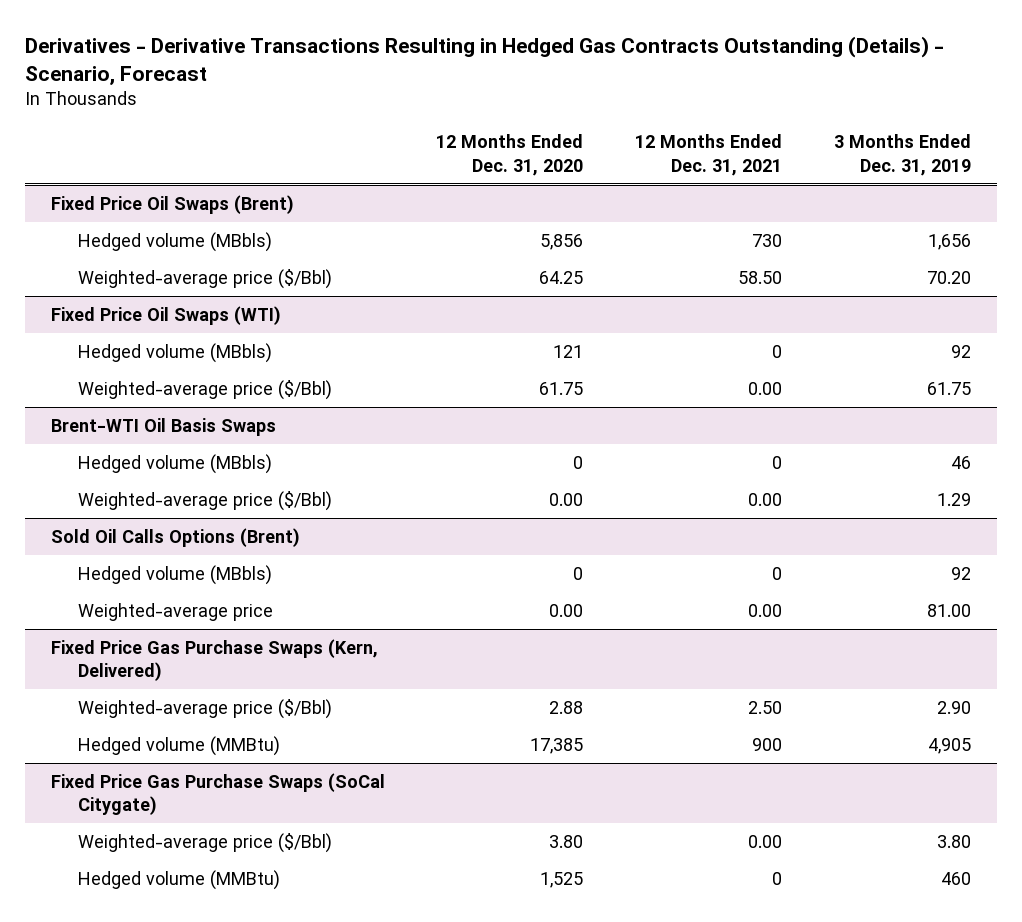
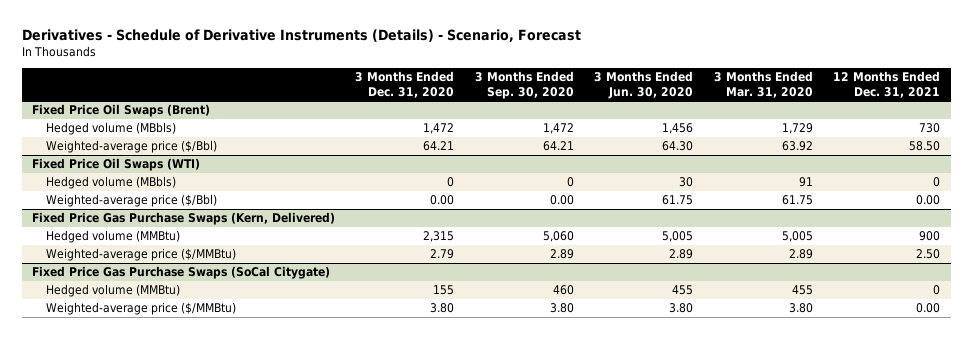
[24,35,944,85] Derivatives - Derivative Transactions Resulting in Hedged Gas Contracts Outstanding (Details) - Scenario, Forecast -> [21,29,581,43] Derivatives - Schedule of Derivative Instruments (Details) - Scenario, Forecast
[436,134,584,176] 12 Months Ended Dec. 31, 2020 -> none
[834,134,972,176] 3 Months Ended Dec. 31, 2019 -> none
none -> [355,71,455,98] 3 Months Ended Dec. 31, 2020
none -> [474,71,574,99] 3 Months Ended Sep. 30, 2020
none -> [594,71,694,99] 3 Months Ended Jun. 30, 2020
none -> [713,71,813,98] 3 Months Ended Mar. 31, 2020
[50,418,276,437] Brent-WTI Oil Basis Swaps -> none
[78,454,273,475] Hedged volume (MBbls) -> none
[78,491,333,512] Weighted-average price ($/Bbl) -> none
[50,528,300,548] Sold Oil Calls Options (Brent) -> none
[78,565,273,586] Hedged volume (MBbls) -> none
[78,603,274,622] Weighted-average price -> none
[78,699,333,720] Weighted-average price ($/Bbl) -> none
none -> [46,248,237,262] Weighted-average price ($/MMBtu)
[78,833,333,854] Weighted-average price ($/Bbl) -> none
none -> [46,302,237,316] Weighted-average price ($/MMBtu)

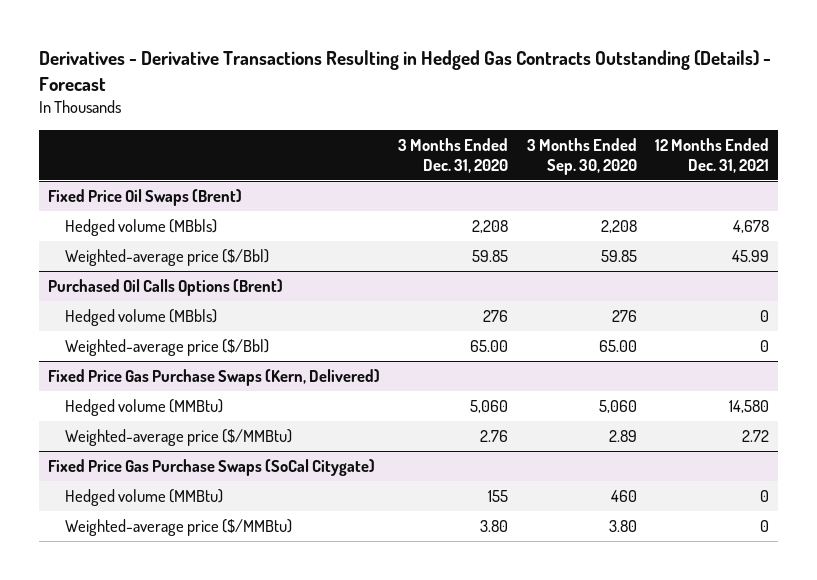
[21,29,581,43] Derivatives - Schedule of Derivative Instruments (Details) - Scenario, Forecast -> [38,49,771,91] Derivatives - Derivative Transactions Resulting in Hedged Gas Contracts Outstanding (Details) - Forecast
[594,71,694,99] 3 Months Ended Jun. 30, 2020 -> none
[713,71,813,98] 3 Months Ended Mar. 31, 2020 -> none
[423,123,455,135] 1,472 -> [472,220,509,234] 2,208
[542,123,574,135] 1,472 -> [600,220,637,234] 2,208
[919,123,941,134] 730 -> [733,220,770,234] 4,678
[423,141,455,152] 64.21 -> [472,250,509,263] 59.85
[542,141,574,152] 64.21 -> [600,250,637,263] 59.85
[909,141,941,152] 58.50 -> [732,250,770,263] 45.99
[31,158,200,172] Fixed Price Oil Swaps (WTI) -> [48,279,284,297] Purchased Oil Calls Options (Brent)
[447,177,455,188] 0 -> [483,310,509,323] 276
[566,177,574,188] 0 -> [611,310,637,323] 276
[430,195,455,206] 0.00 -> [470,340,509,353] 65.00
[549,195,574,206] 0.00 -> [598,340,637,353] 65.00
[916,195,941,206] 0.00 -> [760,340,770,353] 0
[423,231,455,243] 2,315 -> [470,400,509,414] 5,060
[919,231,941,242] 900 -> [729,400,770,414] 14,580
[430,249,455,260] 2.79 -> [480,430,509,443] 2.76
[916,249,941,260] 2.50 -> [742,430,770,443] 2.72
[916,303,941,314] 0.00 -> [760,520,770,533] 0

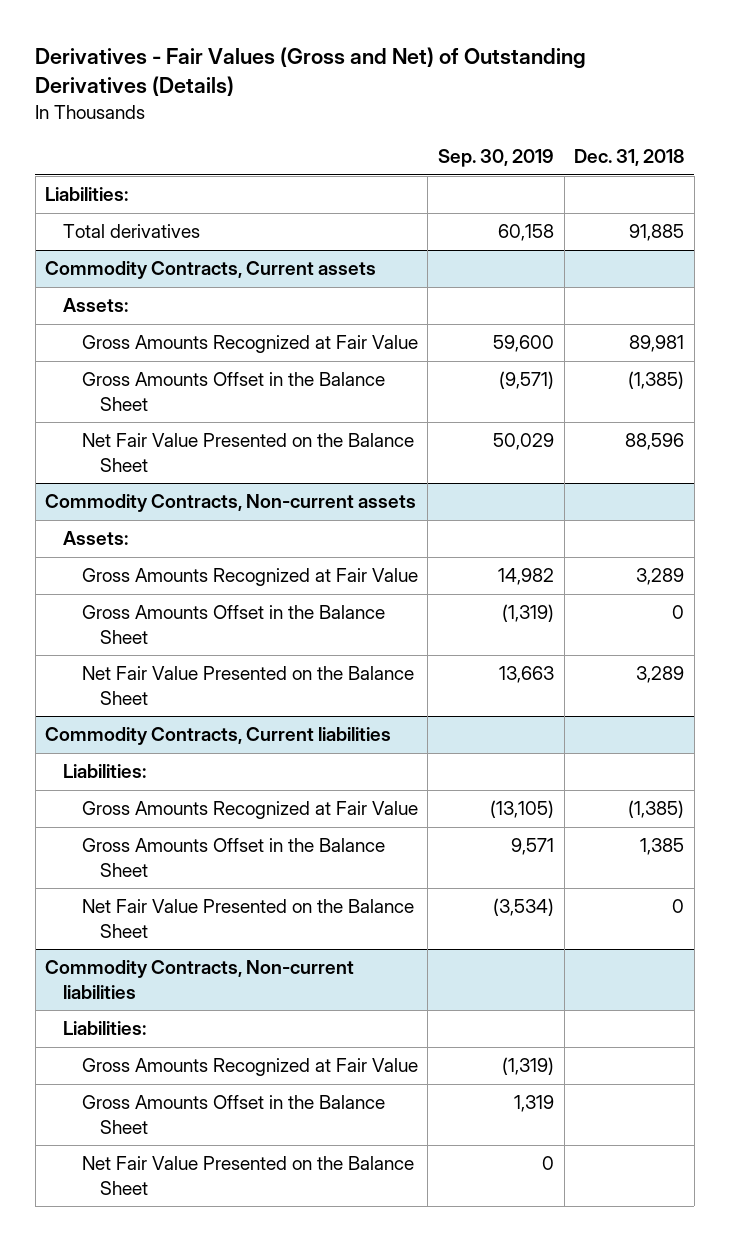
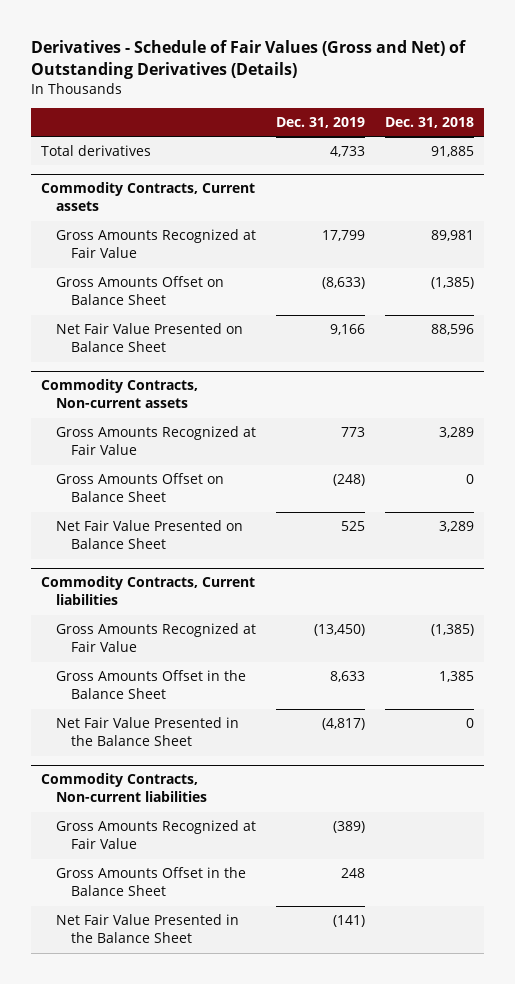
[35,47,587,97] Derivatives - Fair Values (Gross and Net) of Outstanding Derivatives (Details) -> [31,40,467,79] Derivatives - Schedule of Fair Values (Gross and Net) of Outstanding Derivatives (Details)
[438,149,555,168] Sep. 30, 2019 -> none
none -> [275,116,365,128] Dec. 31, 2019
[45,187,129,202] Liabilities: -> none
[63,298,129,313] Assets: -> none
[81,372,385,411] Gross Amounts Offset in the Balance Sheet -> [56,276,225,306] Gross Amounts Offset on Balance Sheet
[81,433,414,472] Net Fair Value Presented on the Balance Sheet -> [56,323,244,353] Net Fair Value Presented on Balance Sheet
[63,531,129,546] Assets: -> none
[81,605,385,644] Gross Amounts Offset in the Balance Sheet -> [56,473,225,503] Gross Amounts Offset on Balance Sheet
[81,666,414,705] Net Fair Value Presented on the Balance Sheet -> [56,520,244,550] Net Fair Value Presented on Balance Sheet
[63,764,147,779] Liabilities: -> none
[81,899,414,938] Net Fair Value Presented on the Balance Sheet -> [56,717,240,747] Net Fair Value Presented in the Balance Sheet
[63,1021,147,1036] Liabilities: -> none
[81,1156,414,1195] Net Fair Value Presented on the Balance Sheet -> [56,914,240,944] Net Fair Value Presented in the Balance Sheet

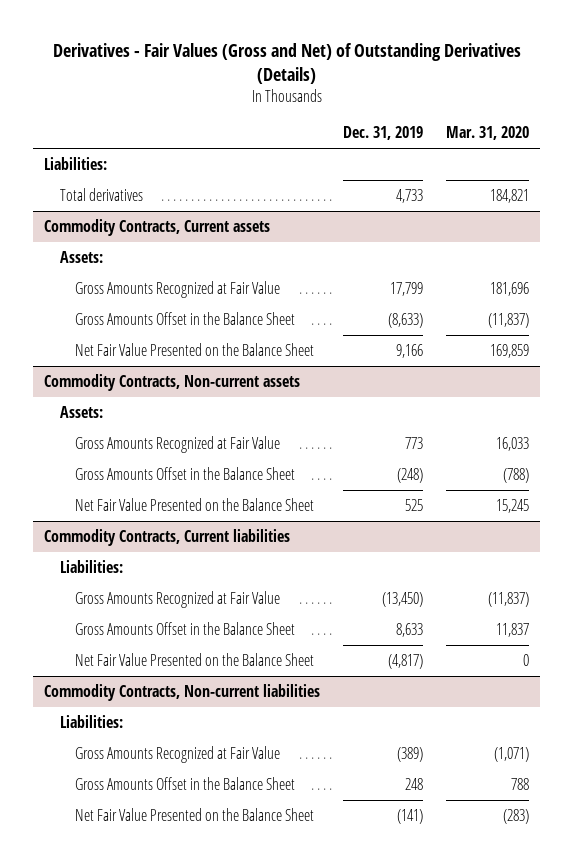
[31,40,467,79] Derivatives - Schedule of Fair Values (Gross and Net) of Outstanding Derivatives (Details) -> [52,42,521,84] Derivatives - Fair Values (Gross and Net) of Outstanding Derivatives (Details)
[384,116,474,128] Dec. 31, 2018 -> none
none -> [445,126,529,141] Mar. 31, 2020
none -> [44,157,108,171] Liabilities:
none -> [59,251,103,264] Assets:
[56,276,225,306] Gross Amounts Offset on Balance Sheet -> [74,312,295,326] Gross Amounts Offset in the Balance Sheet
[56,323,244,353] Net Fair Value Presented on Balance Sheet -> [74,343,314,357] Net Fair Value Presented on the Balance Sheet
none -> [59,406,103,419] Assets:
[56,473,225,503] Gross Amounts Offset on Balance Sheet -> [74,467,295,481] Gross Amounts Offset in the Balance Sheet
[56,520,244,550] Net Fair Value Presented on Balance Sheet -> [74,498,314,512] Net Fair Value Presented on the Balance Sheet
none -> [59,560,123,574] Liabilities:
[56,717,240,747] Net Fair Value Presented in the Balance Sheet -> [74,653,314,667] Net Fair Value Presented on the Balance Sheet
none -> [59,715,123,729] Liabilities:
[56,914,240,944] Net Fair Value Presented in the Balance Sheet -> [74,808,314,822] Net Fair Value Presented on the Balance Sheet

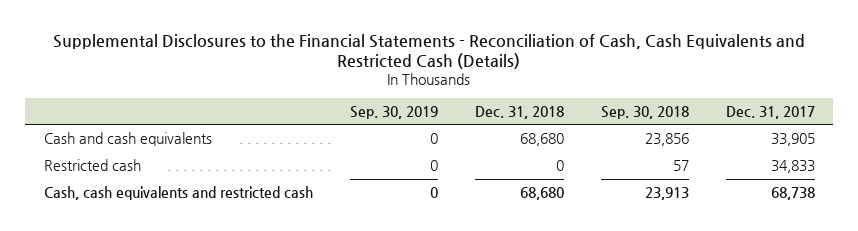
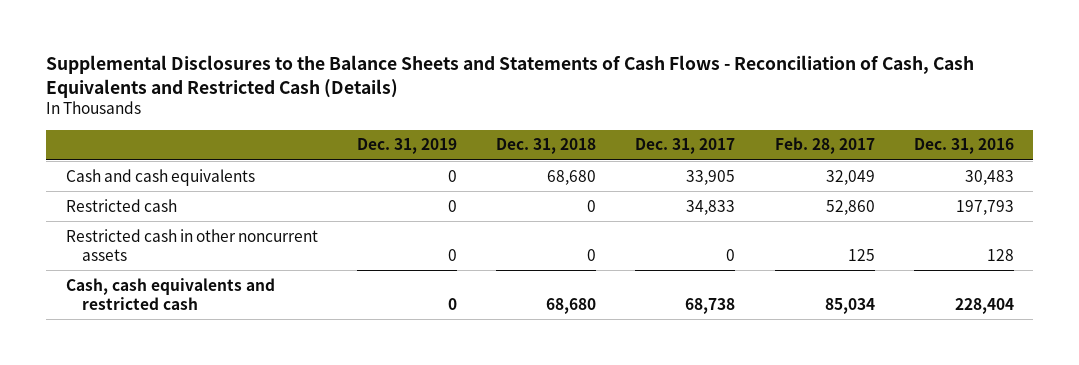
[53,33,806,70] Supplemental Disclosures to the Financial Statements - Reconciliation of Cash, Cash Equivalents and Restricted Cash (Details) -> [45,54,974,98] Supplemental Disclosures to the Balance Sheets and Statements of Cash Flows - Reconciliation of Cash, Cash Equivalents and Restricted Cash (Details)
[349,105,438,119] Sep. 30, 2019 -> none
[600,105,689,119] Sep. 30, 2018 -> none
none -> [356,138,457,155] Dec. 31, 2019
none -> [774,137,875,155] Feb. 28, 2017
none -> [913,138,1014,155] Dec. 31, 2016
none -> [65,228,318,261] Restricted cash in other noncurrent assets

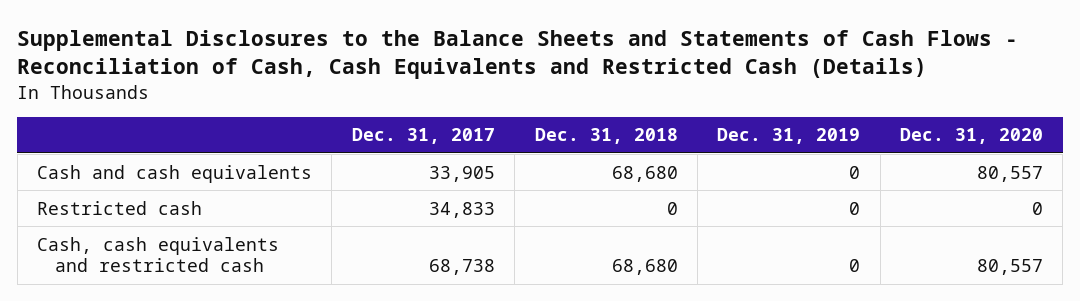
[774,137,875,155] Feb. 28, 2017 -> none
[913,138,1014,155] Dec. 31, 2016 -> none
none -> [899,128,1043,145] Dec. 31, 2020
[65,228,318,261] Restricted cash in other noncurrent assets -> none

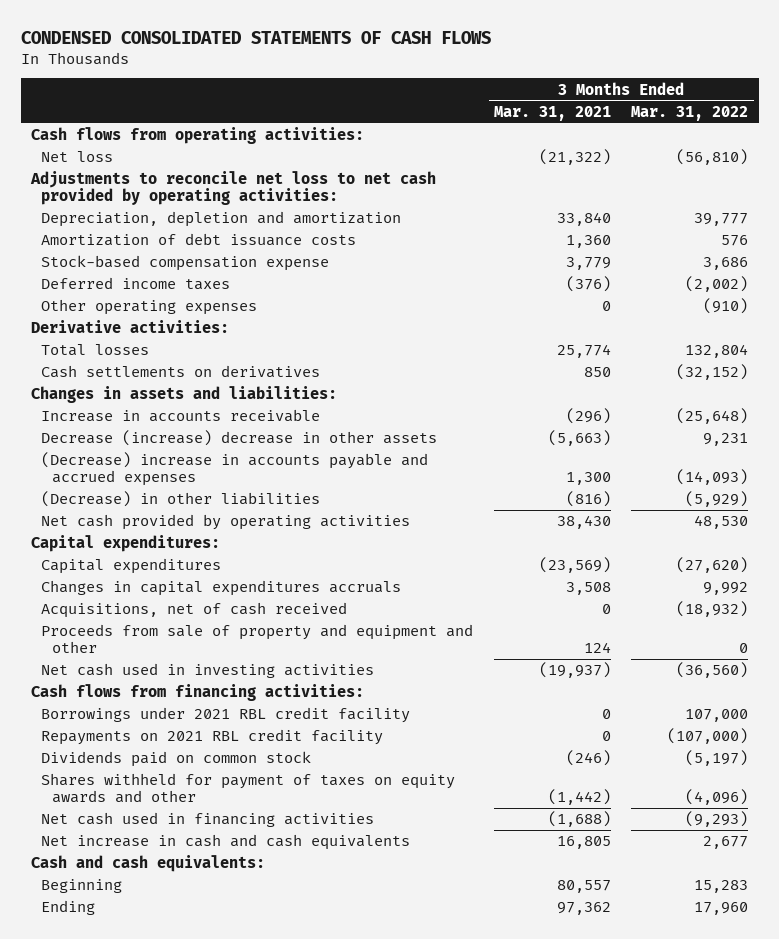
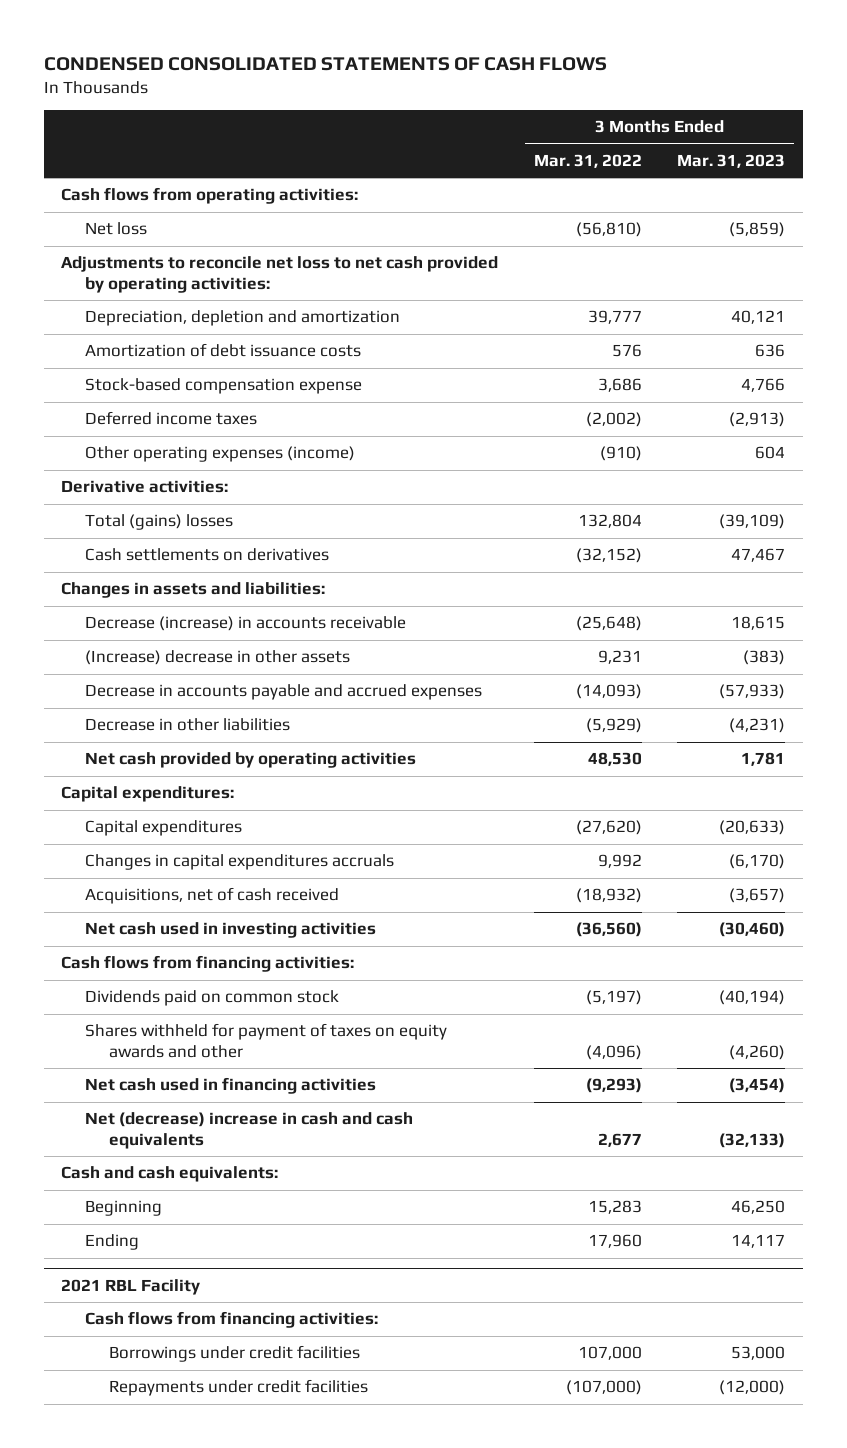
[493,105,611,121] Mar. 31, 2021 -> none
none -> [677,154,786,169] Mar. 31, 2023
[41,299,258,316] Other operating expenses -> [84,446,355,463] Other operating expenses (income)
[41,344,150,357] Total losses -> [84,514,233,531] Total (gains) losses
[41,409,321,423] Increase in accounts receivable -> [84,616,406,632] Decrease (increase) in accounts receivable
[41,430,438,447] Decrease (increase) decrease in other assets -> [84,650,350,666] (Increase) decrease in other assets
[41,452,429,487] (Decrease) increase in accounts payable and accrued expenses -> [84,684,482,701] Decrease in accounts payable and accrued expenses
[41,491,321,508] (Decrease) in other liabilities -> [84,718,290,732] Decrease in other liabilities
[41,624,474,654] Proceeds from sale of property and equipment and other -> none
[41,707,411,724] Borrowings under 2021 RBL credit facility -> none
[41,729,384,746] Repayments on 2021 RBL credit facility -> none
[41,834,411,851] Net increase in cash and cash equivalents -> [84,1112,413,1150] Net (decrease) increase in cash and cash equivalents
none -> [61,1278,201,1295] 2021 RBL Facility
none -> [84,1311,378,1329] Cash flows from financing activities:
none -> [108,1345,360,1363] Borrowings under credit facilities
none -> [108,1379,368,1397] Repayments under credit facilities

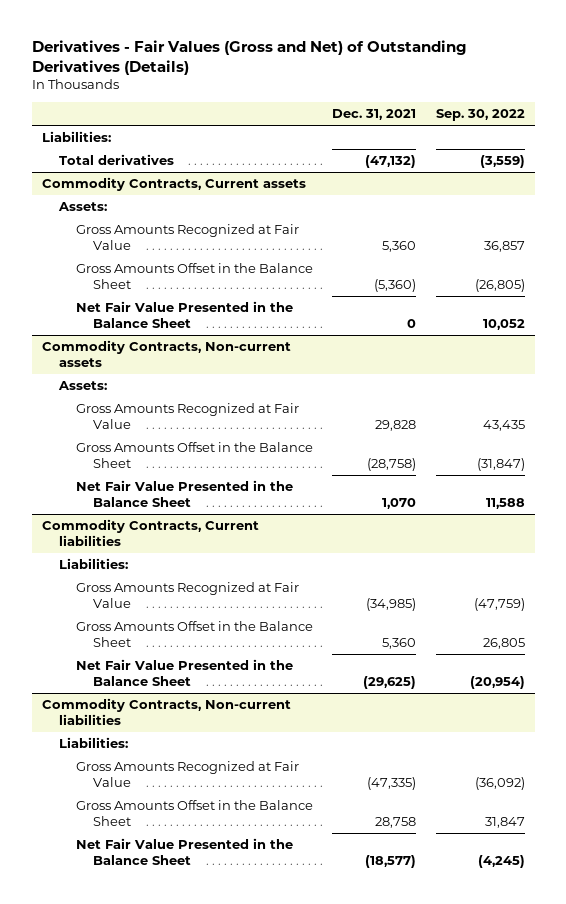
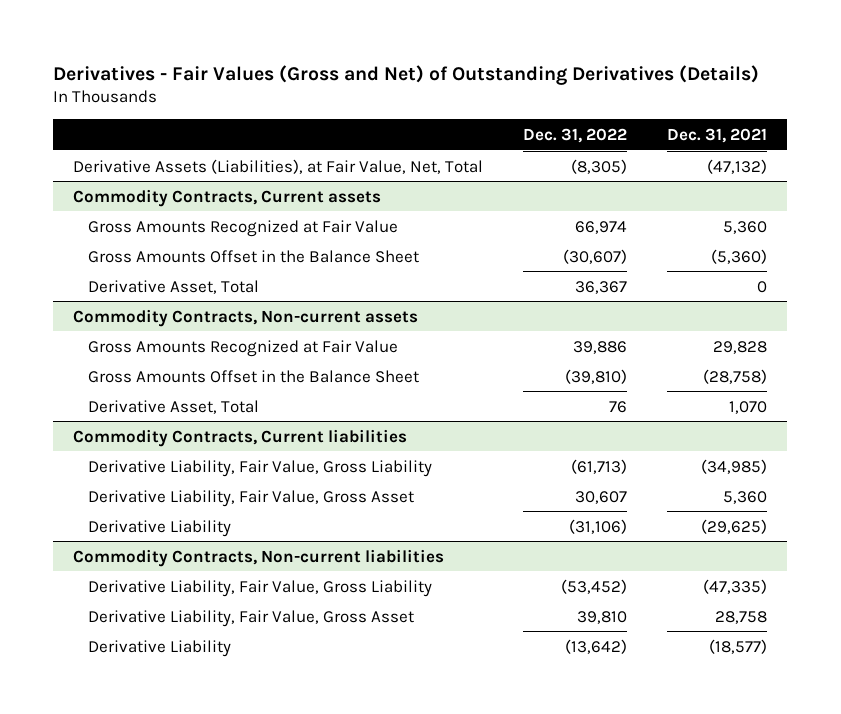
[435,109,525,122] Sep. 30, 2022 -> none
none -> [523,127,628,143] Dec. 31, 2022
[41,131,111,143] Liabilities: -> none
[58,154,174,166] Total derivatives -> [73,158,484,174] Derivative Assets (Liabilities), at Fair Value, Net, Total
[57,202,107,212] Assets: -> none
[76,301,294,328] Net Fair Value Presented in the Balance Sheet -> [87,279,259,294] Derivative Asset, Total
[57,381,107,391] Assets: -> none
[76,480,294,507] Net Fair Value Presented in the Balance Sheet -> [87,399,259,414] Derivative Asset, Total
[58,558,128,570] Liabilities: -> none
[76,582,300,608] Gross Amounts Recognized at Fair Value -> [87,459,432,477] Derivative Liability, Fair Value, Gross Liability
[76,621,314,647] Gross Amounts Offset in the Balance Sheet -> [87,489,414,507] Derivative Liability, Fair Value, Gross Asset
[76,659,294,686] Net Fair Value Presented in the Balance Sheet -> [87,519,231,537] Derivative Liability
[58,737,128,749] Liabilities: -> none
[76,761,300,787] Gross Amounts Recognized at Fair Value -> [87,579,432,597] Derivative Liability, Fair Value, Gross Liability
[76,800,314,826] Gross Amounts Offset in the Balance Sheet -> [87,609,414,627] Derivative Liability, Fair Value, Gross Asset
[76,838,294,865] Net Fair Value Presented in the Balance Sheet -> [87,639,231,657] Derivative Liability

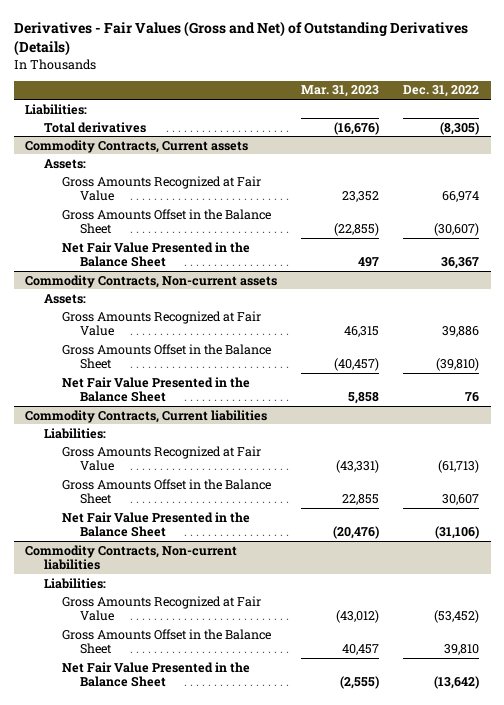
[667,127,768,143] Dec. 31, 2021 -> none
none -> [301,85,380,98] Mar. 31, 2023
none -> [25,103,88,115] Liabilities:
[73,158,484,174] Derivative Assets (Liabilities), at Fair Value, Net, Total -> [43,121,146,133] Total derivatives
none -> [43,158,86,169] Assets:
[87,279,259,294] Derivative Asset, Total -> [61,241,250,268] Net Fair Value Presented in the Balance Sheet
none -> [43,293,86,304] Assets:
[87,399,259,414] Derivative Asset, Total -> [61,376,250,403] Net Fair Value Presented in the Balance Sheet
none -> [43,427,106,439] Liabilities:
[87,459,432,477] Derivative Liability, Fair Value, Gross Liability -> [61,445,261,472] Gross Amounts Recognized at Fair Value
[87,489,414,507] Derivative Liability, Fair Value, Gross Asset -> [61,478,271,505] Gross Amounts Offset in the Balance Sheet
[87,519,231,537] Derivative Liability -> [61,511,250,538] Net Fair Value Presented in the Balance Sheet
none -> [43,577,106,589] Liabilities:
[87,579,432,597] Derivative Liability, Fair Value, Gross Liability -> [61,595,261,622] Gross Amounts Recognized at Fair Value
[87,609,414,627] Derivative Liability, Fair Value, Gross Asset -> [61,628,271,655] Gross Amounts Offset in the Balance Sheet
[87,639,231,657] Derivative Liability -> [61,661,250,688] Net Fair Value Presented in the Balance Sheet

